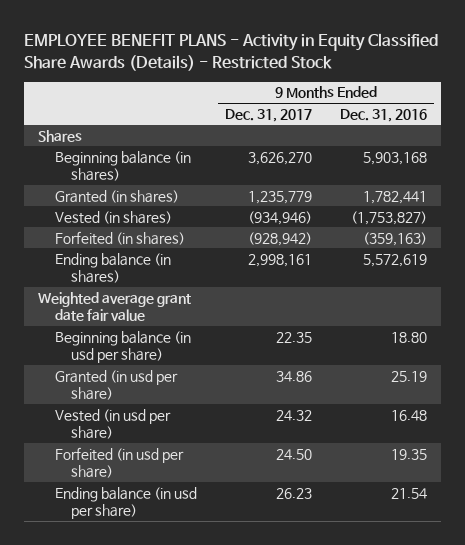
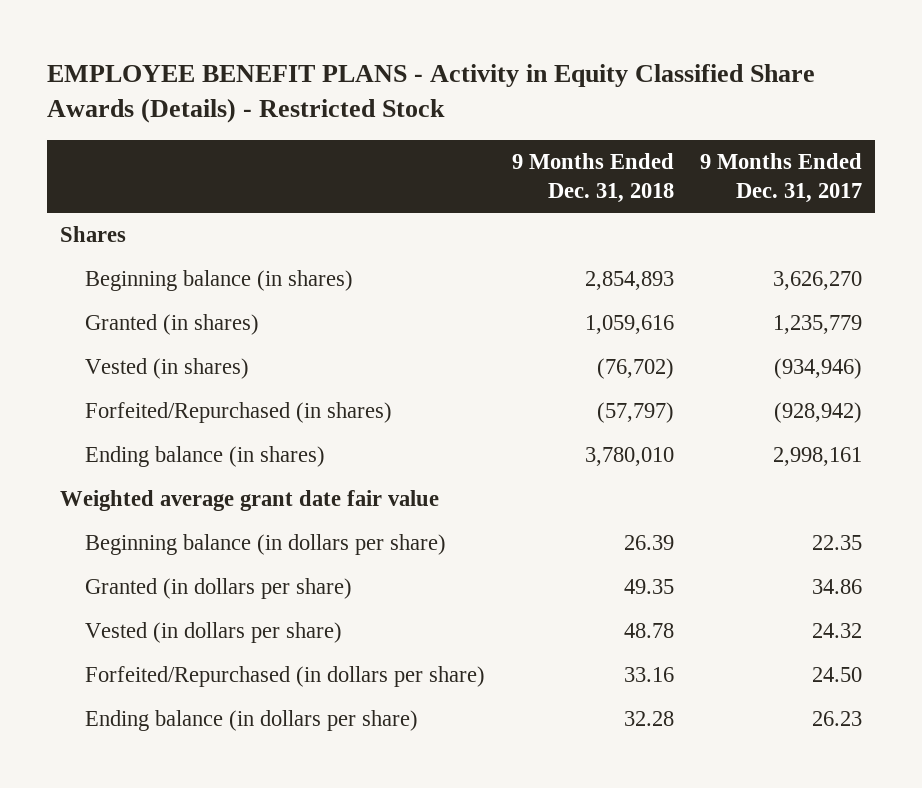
[339,108,427,122] Dec. 31, 2016 -> none
none -> [511,153,674,204] 9 Months Ended Dec. 31, 2018
[54,230,185,245] Forfeited (in shares) -> [85,402,393,424] Forfeited/Repurchased (in shares)
[54,330,191,364] Beginning balance (in usd per share) -> [85,534,447,556] Beginning balance (in dollars per share)
[54,369,178,401] Granted (in usd per share) -> [85,578,353,600] Granted (in dollars per share)
[54,408,171,440] Vested (in usd per share) -> [85,622,343,644] Vested (in dollars per share)
[54,446,184,479] Forfeited (in usd per share) -> [85,666,486,688] Forfeited/Repurchased (in dollars per share)
[54,486,197,520] Ending balance (in usd per share) -> [85,710,419,732] Ending balance (in dollars per share)

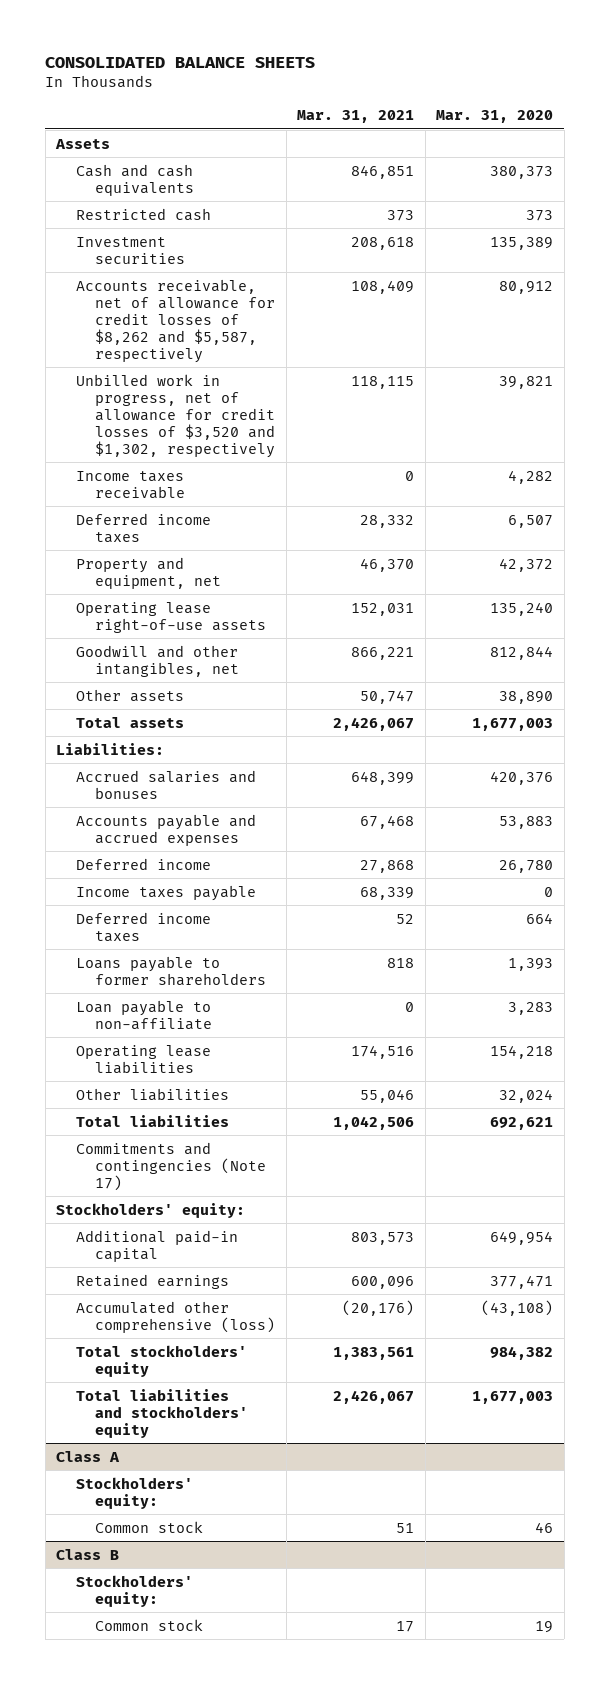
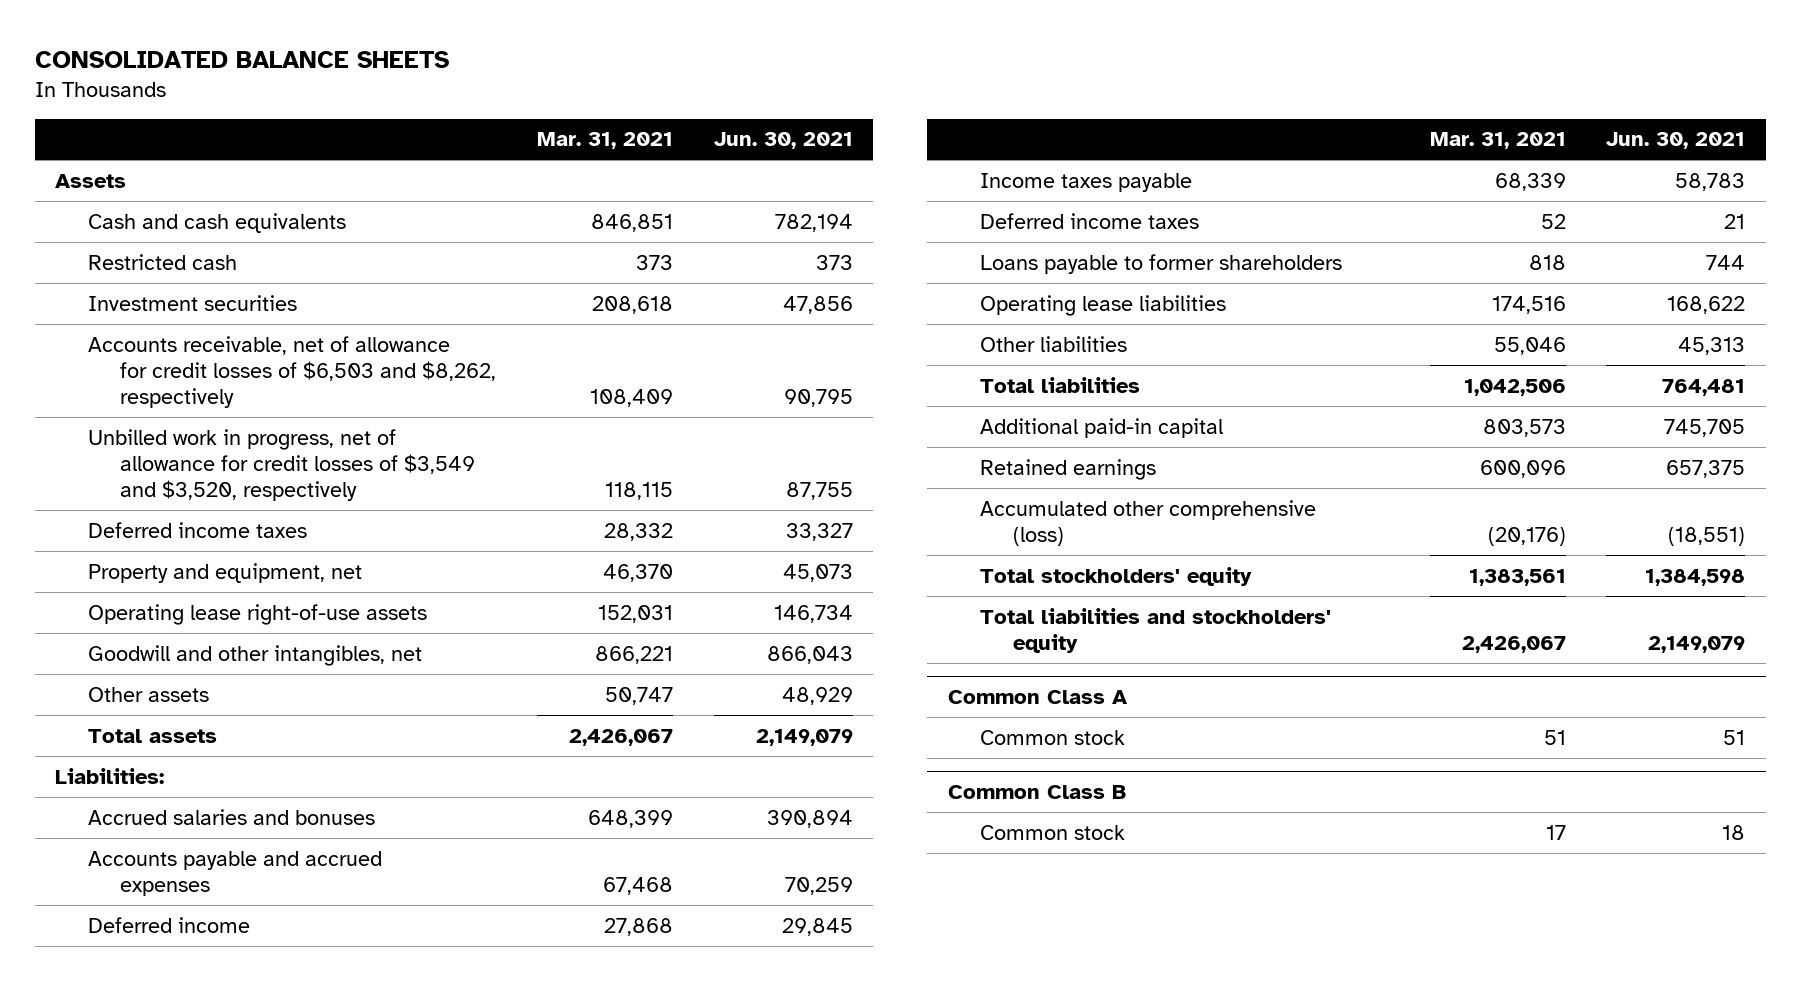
[436,110,554,124] Mar. 31, 2020 -> none
none -> [713,132,853,150] Jun. 30, 2021
[75,470,186,499] Income taxes receivable -> none
[75,278,276,363] Accounts receivable, net of allowance for credit losses of $8,262 and $5,587, respectively -> [87,335,497,409] Accounts receivable, net of allowance for credit losses of $6,503 and $8,262, respectively
[75,373,276,458] Unbilled work in progress, net of allowance for credit losses of $3,520 and $1,302, respectively -> [87,428,476,502] Unbilled work in progress, net of allowance for credit losses of $3,549 and $3,520, respectively
[75,999,213,1030] Loan payable to non-affiliate -> none
[75,1141,267,1191] Commitments and contingencies (Note 17) -> none
[56,1202,246,1218] Stockholders' equity: -> none
[75,1476,193,1509] Stockholders' equity: -> none
[56,1450,121,1462] Class A -> [947,689,1128,704] Common Class A
[75,1574,193,1607] Stockholders' equity: -> none
[56,1548,120,1560] Class B -> [947,784,1126,799] Common Class B

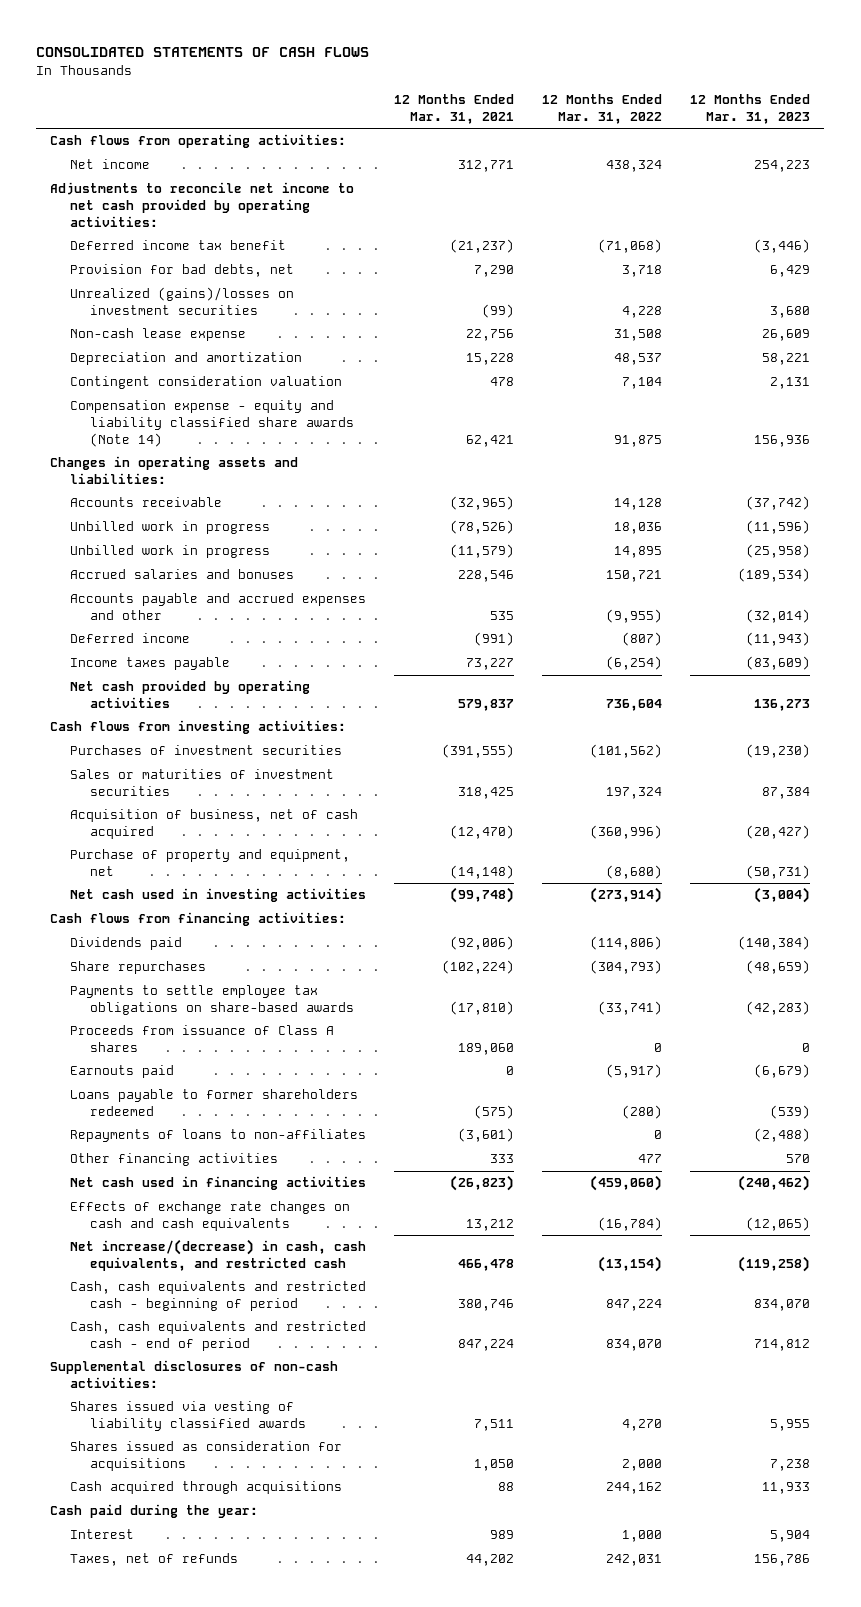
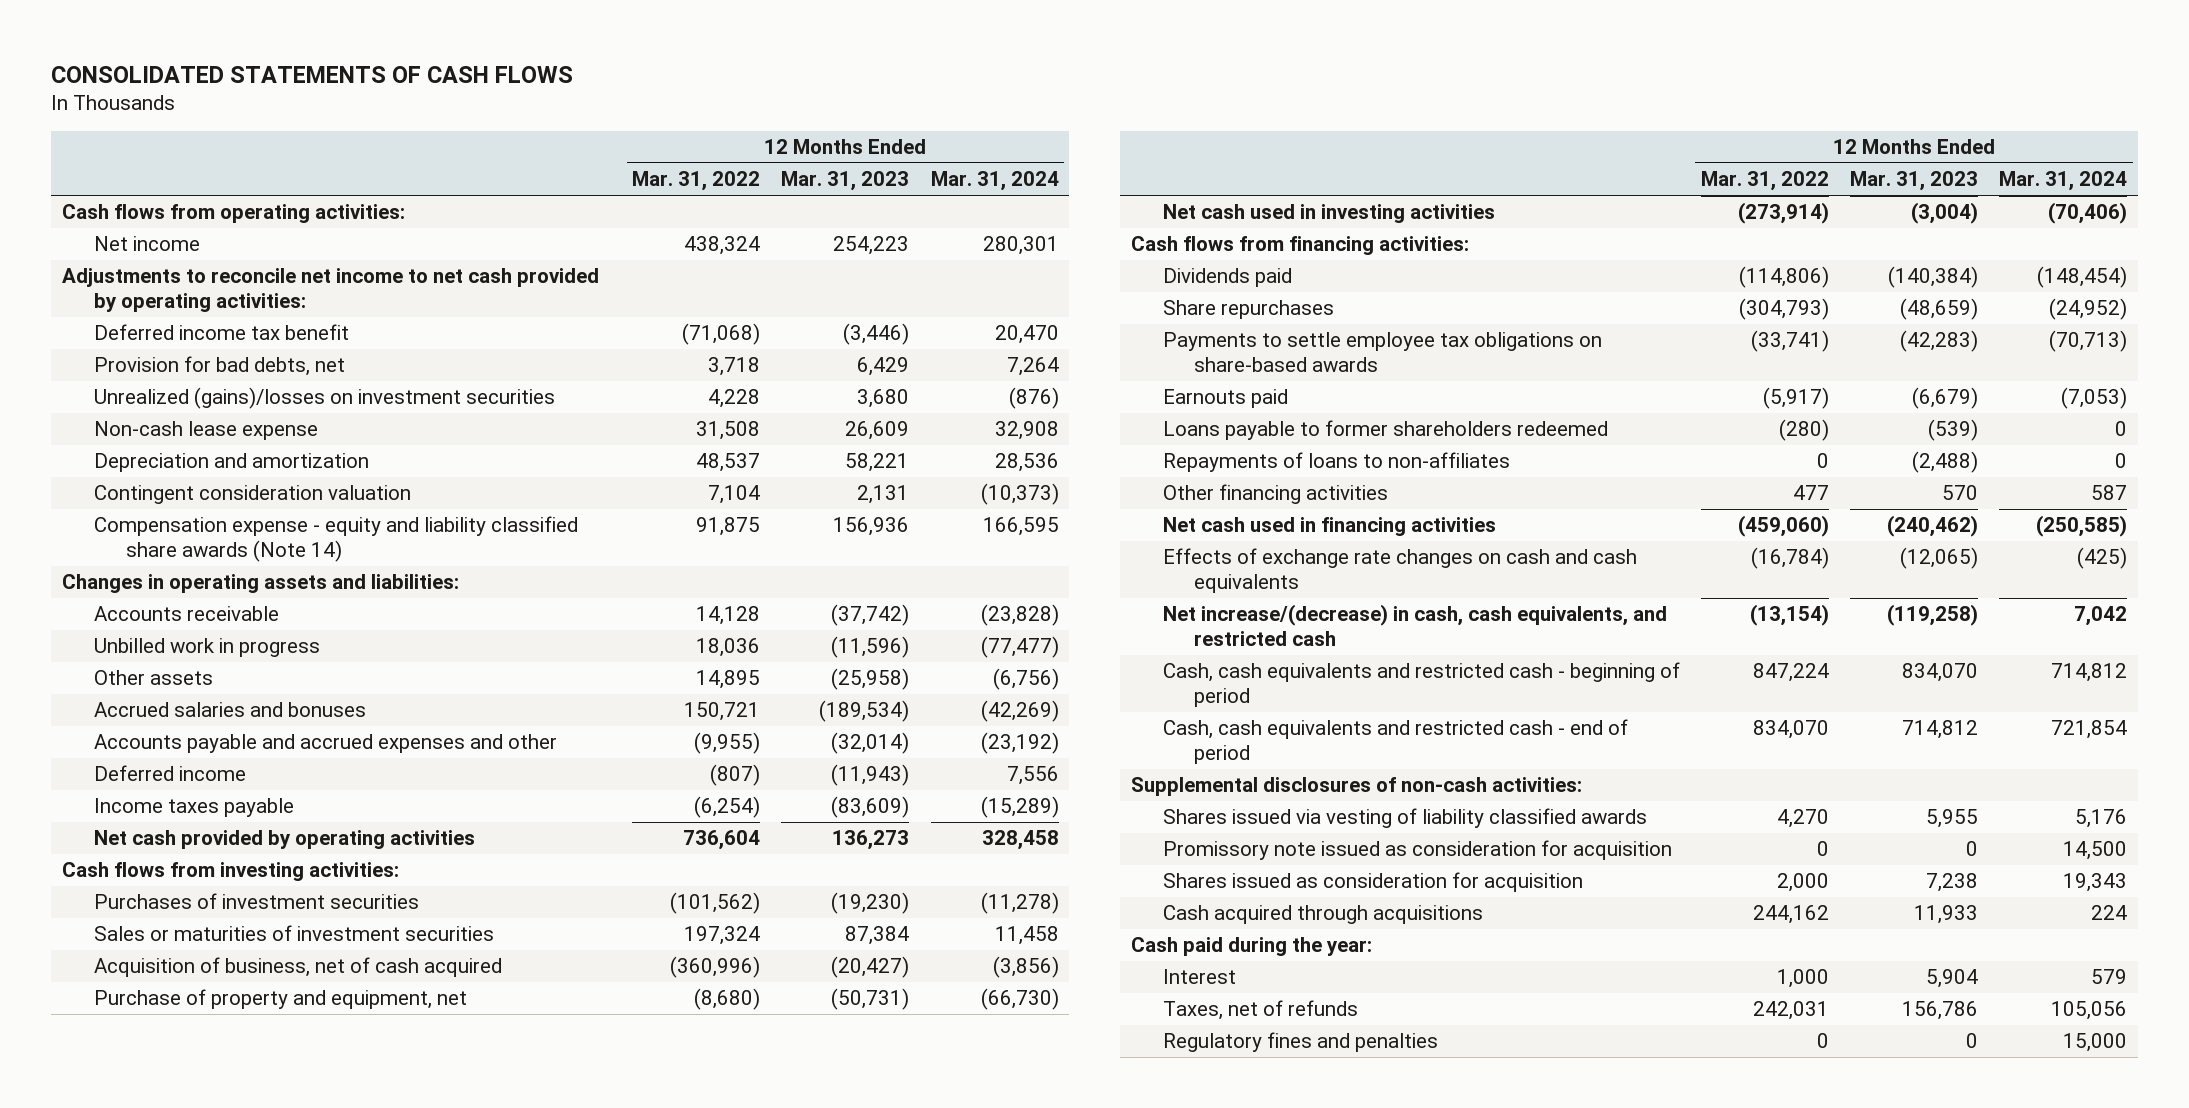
[394,94,515,125] 12 Months Ended Mar. 31, 2021 -> none
none -> [930,171,1059,192] Mar. 31, 2024
[69,545,270,559] Unbilled work in progress -> [93,670,213,686] Other assets
[69,1025,334,1053] Proceeds from issuance of Class A shares -> none
none -> [1162,840,1672,861] Promissory note issued as consideration for acquisition
[69,1441,342,1472] Shares issued as consideration for acquisitions -> [1162,872,1583,893] Shares issued as consideration for acquisition
none -> [1162,1032,1438,1053] Regulatory fines and penalties

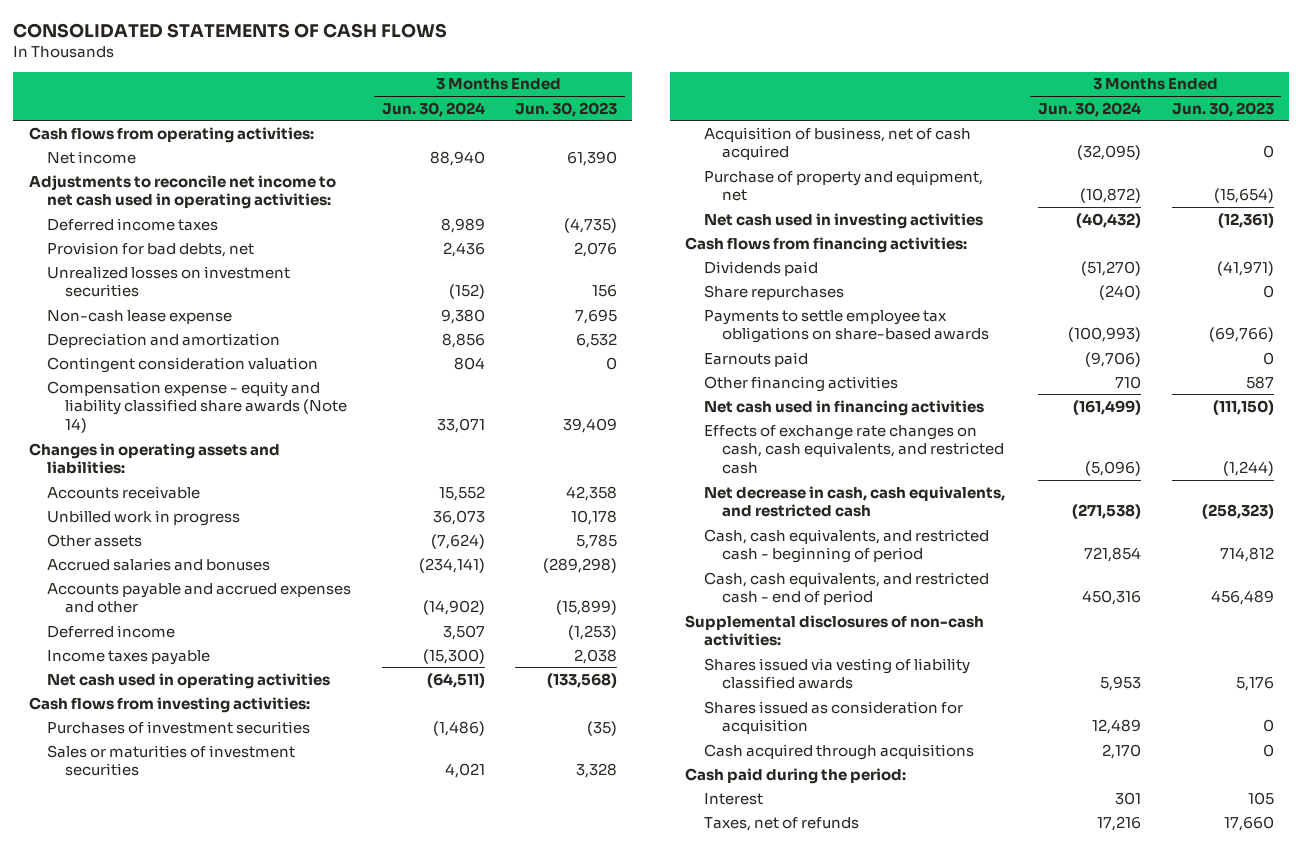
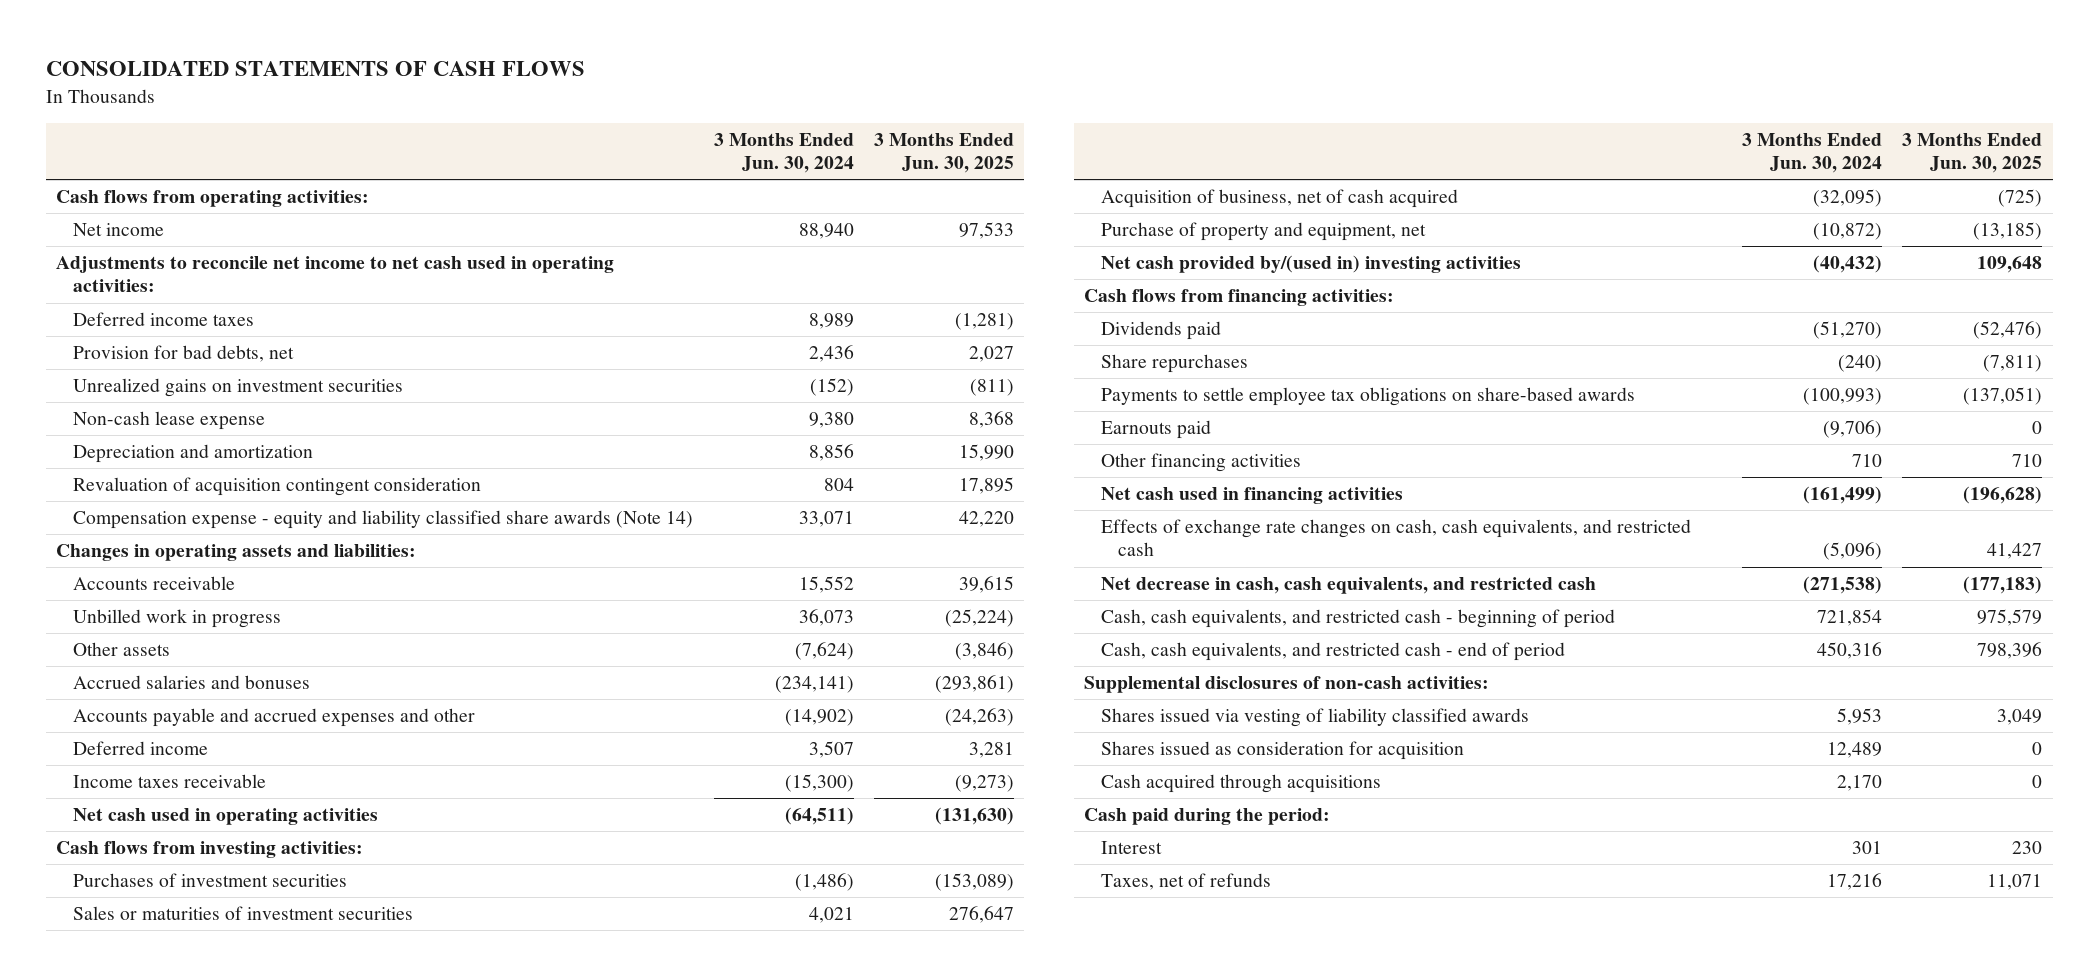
[515,101,618,117] Jun. 30, 2023 -> none
none -> [874,132,1015,173] 3 Months Ended Jun. 30, 2025
[46,265,290,298] Unrealized losses on investment securities -> [73,378,404,398] Unrealized gains on investment securities
[46,356,318,373] Contingent consideration valuation -> [73,477,482,497] Revaluation of acquisition contingent consideration
[46,649,210,665] Income taxes payable -> [73,774,267,789] Income taxes receivable
[703,212,983,229] Net cash used in investing activities -> [1101,255,1522,274] Net cash provided by/(used in) investing activities

